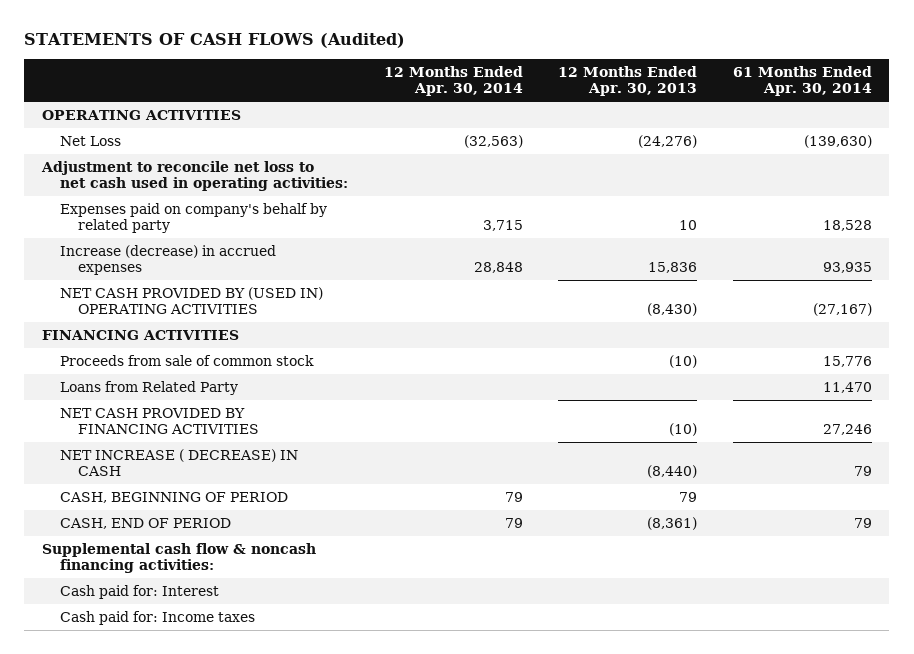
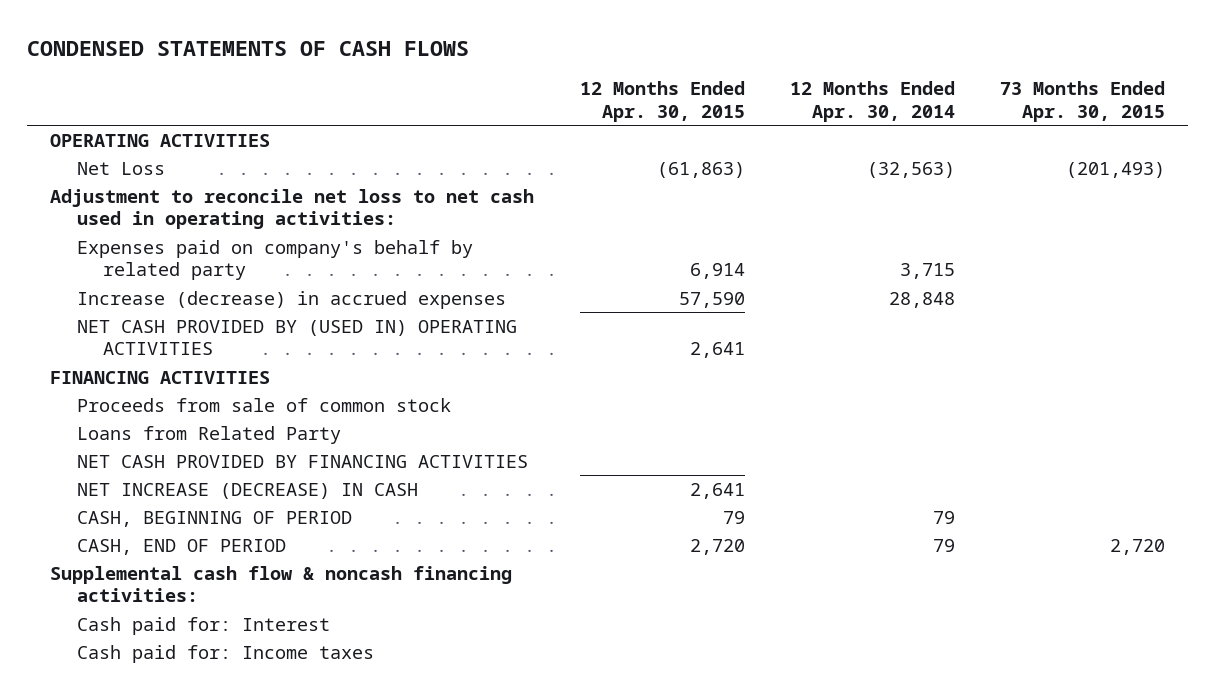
[24,33,406,49] STATEMENTS OF CASH FLOWS (Audited) -> [27,41,470,57] CONDENSED STATEMENTS OF CASH FLOWS
[558,65,698,97] 12 Months Ended Apr. 30, 2013 -> none
[732,65,872,97] 61 Months Ended Apr. 30, 2014 -> none
none -> [579,81,745,123] 12 Months Ended Apr. 30, 2015
none -> [1000,81,1166,123] 73 Months Ended Apr. 30, 2015
[60,449,299,477] NET INCREASE ( DECREASE) IN CASH -> [76,482,418,499] NET INCREASE (DECREASE) IN CASH

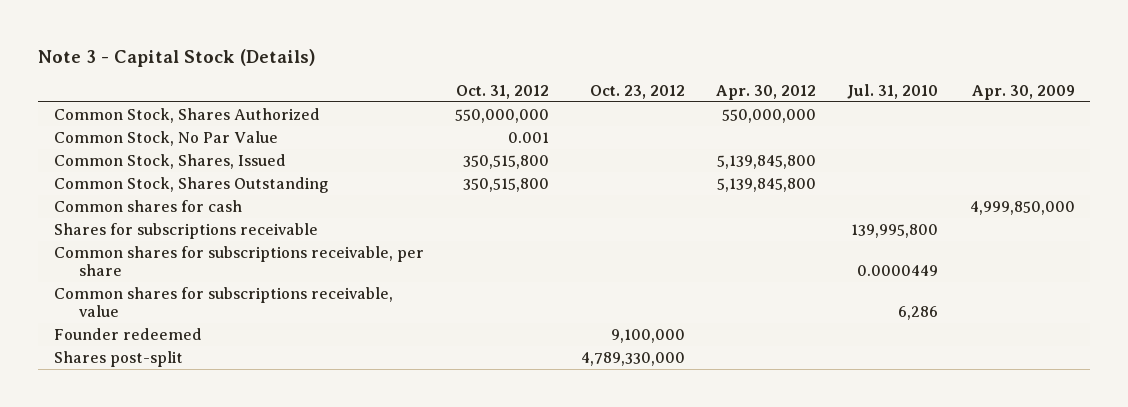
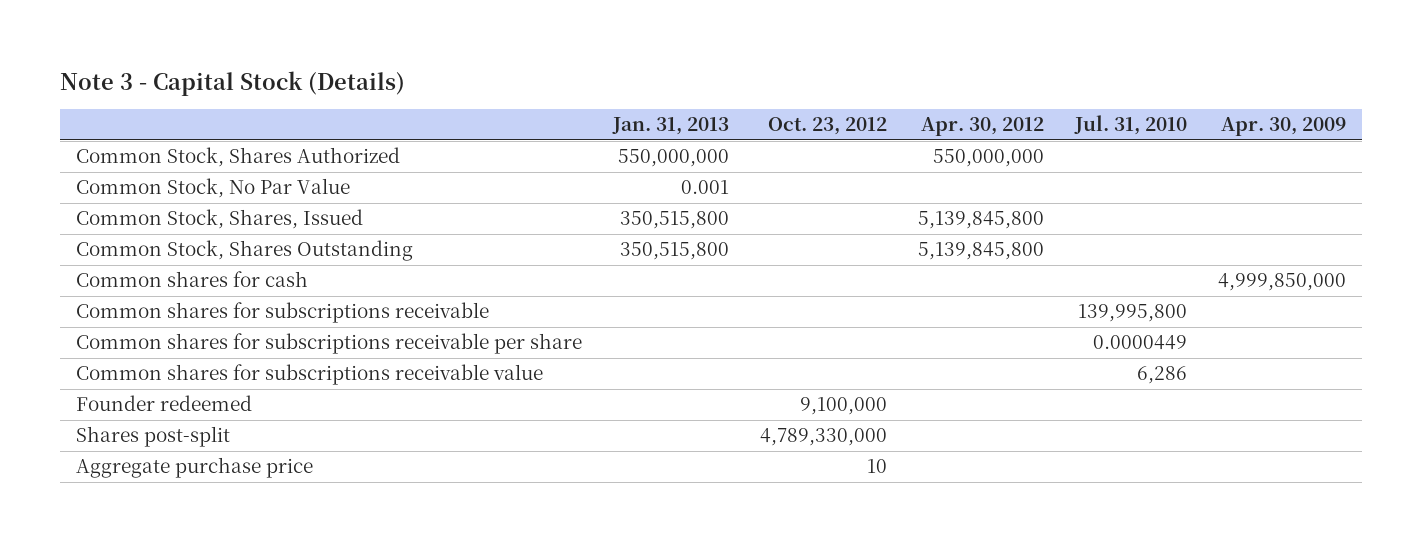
[456,84,550,99] Oct. 31, 2012 -> none
none -> [611,117,729,136] Jan. 31, 2013
[53,222,318,239] Shares for subscriptions receivable -> [75,302,489,324] Common shares for subscriptions receivable
[53,245,424,277] Common shares for subscriptions receivable, per share -> [75,333,582,355] Common shares for subscriptions receivable per share
[53,286,393,318] Common shares for subscriptions receivable, value -> [75,364,543,386] Common shares for subscriptions receivable value
none -> [75,457,313,479] Aggregate purchase price

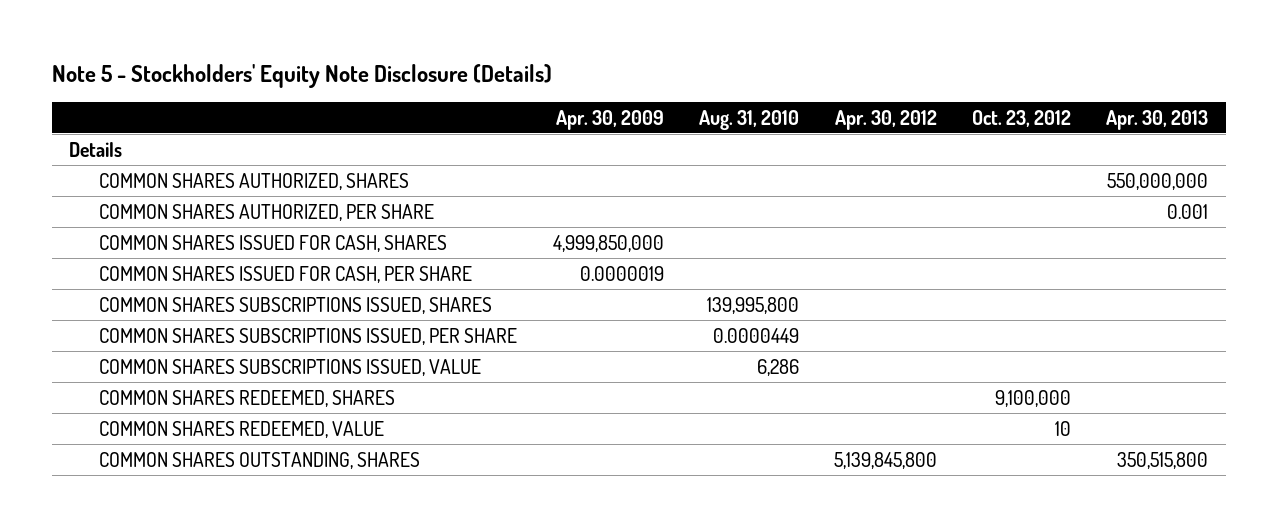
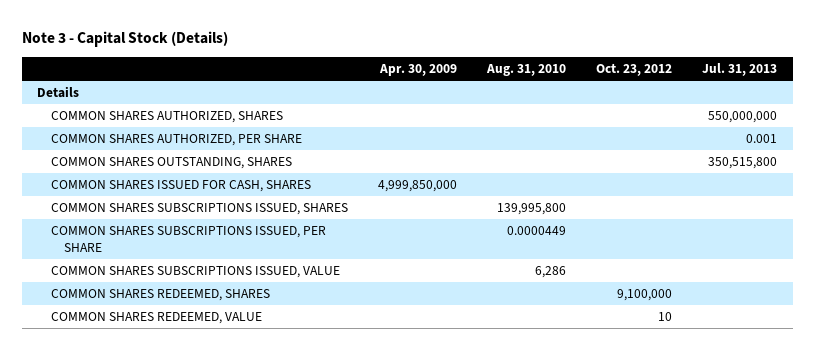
[51,64,552,89] Note 5 - Stockholders' Equity Note Disclosure (Details) -> [22,31,229,48] Note 3 - Capital Stock (Details)
[834,109,937,130] Apr. 30, 2012 -> none
[1106,109,1209,130] Apr. 30, 2013 -> none
none -> [702,62,778,76] Jul. 31, 2013
[99,451,421,469] COMMON SHARES OUTSTANDING, SHARES -> [50,157,292,170] COMMON SHARES OUTSTANDING, SHARES
[99,265,473,283] COMMON SHARES ISSUED FOR CASH, PER SHARE -> none

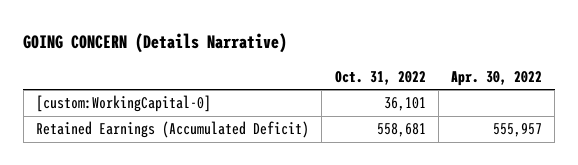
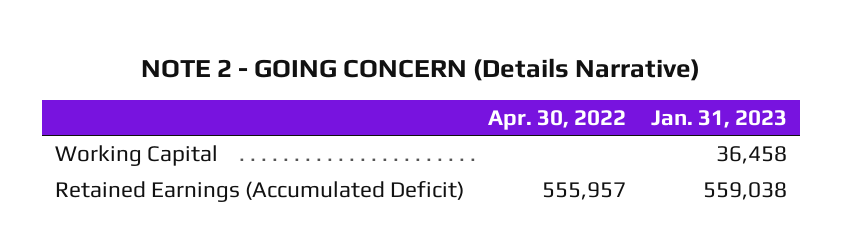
[23,32,288,53] GOING CONCERN (Details Narrative) -> [140,58,700,82] NOTE 2 - GOING CONCERN (Details Narrative)
[334,70,426,85] Oct. 31, 2022 -> none
none -> [651,109,788,128] Jan. 31, 2023
[36,95,212,113] [custom:WorkingCapital-0] -> [54,145,218,167] Working Capital

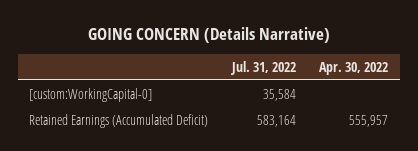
[140,58,700,82] NOTE 2 - GOING CONCERN (Details Narrative) -> [87,26,330,43] GOING CONCERN (Details Narrative)
[651,109,788,128] Jan. 31, 2023 -> none
none -> [229,60,296,75] Jul. 31, 2022
[54,145,218,167] Working Capital -> [29,87,153,102] [custom:WorkingCapital-0]

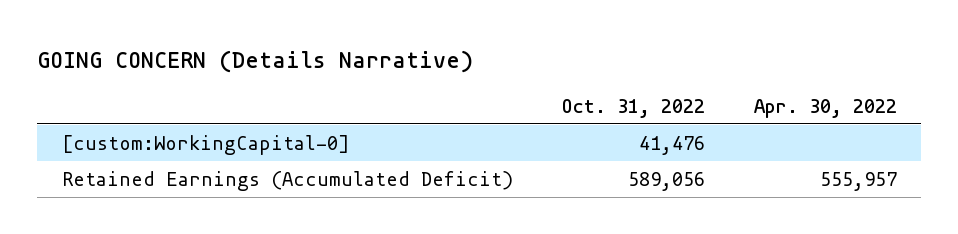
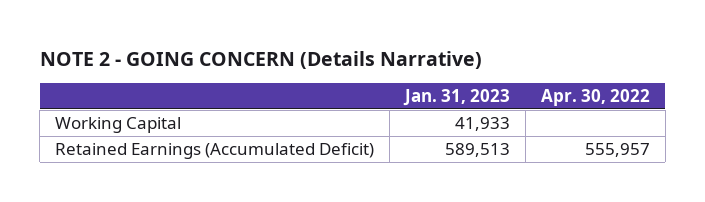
[37,50,474,74] GOING CONCERN (Details Narrative) -> [39,50,482,69] NOTE 2 - GOING CONCERN (Details Narrative)
[561,99,705,119] Oct. 31, 2022 -> none
none -> [403,88,511,106] Jan. 31, 2023
[61,134,350,155] [custom:WorkingCapital-0] -> [55,116,182,133] Working Capital

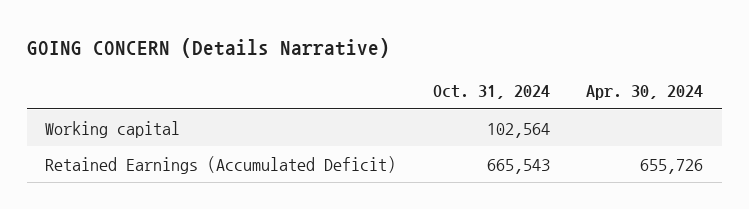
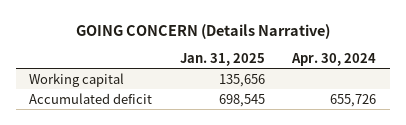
[432,85,550,100] Oct. 31, 2024 -> none
none -> [179,52,265,66] Jan. 31, 2025
[45,155,397,174] Retained Earnings (Accumulated Deficit) -> [29,92,153,104] Accumulated deficit

